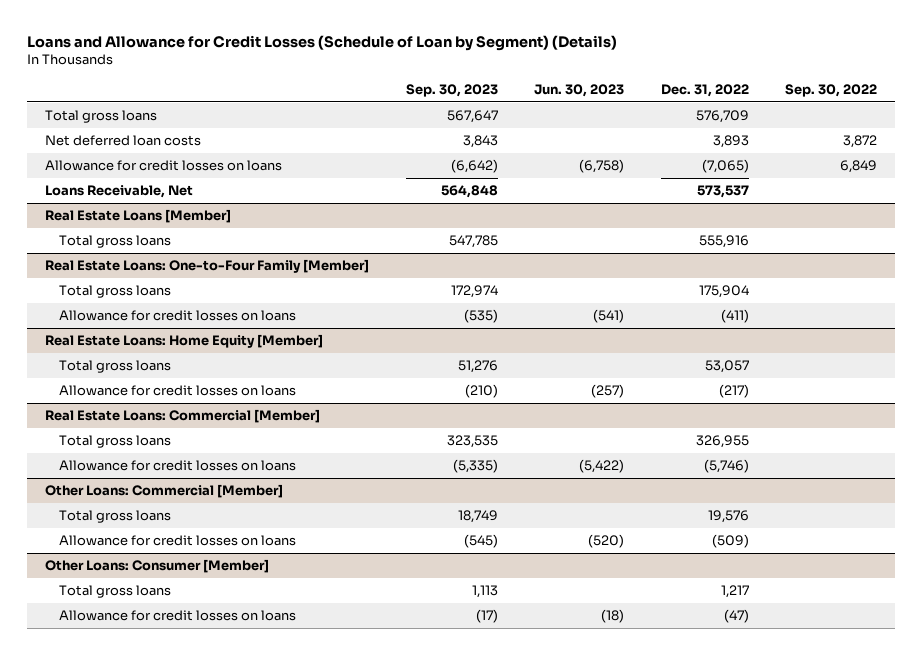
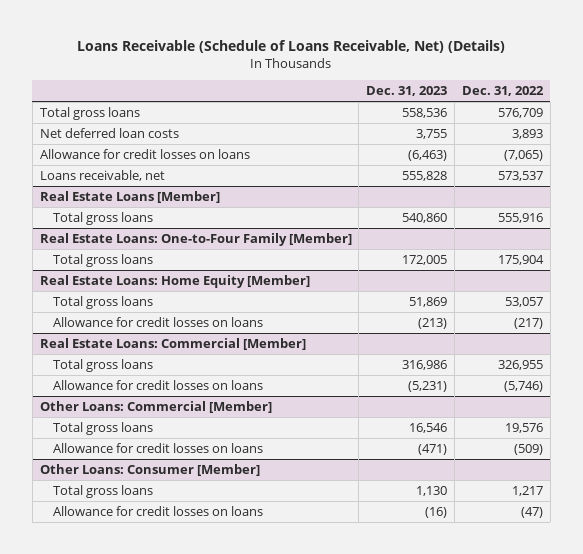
[27,35,618,52] Loans and Allowance for Credit Losses (Schedule of Loan by Segment) (Details) -> [77,40,506,54] Loans Receivable (Schedule of Loans Receivable, Net) (Details)
[405,84,498,98] Sep. 30, 2023 -> none
[534,84,625,98] Jun. 30, 2023 -> none
[784,84,877,98] Sep. 30, 2022 -> none
none -> [366,86,448,97] Dec. 31, 2023
[45,185,194,199] Loans Receivable, Net -> [39,169,165,181] Loans receivable, net
[58,310,296,322] Allowance for credit losses on loans -> none

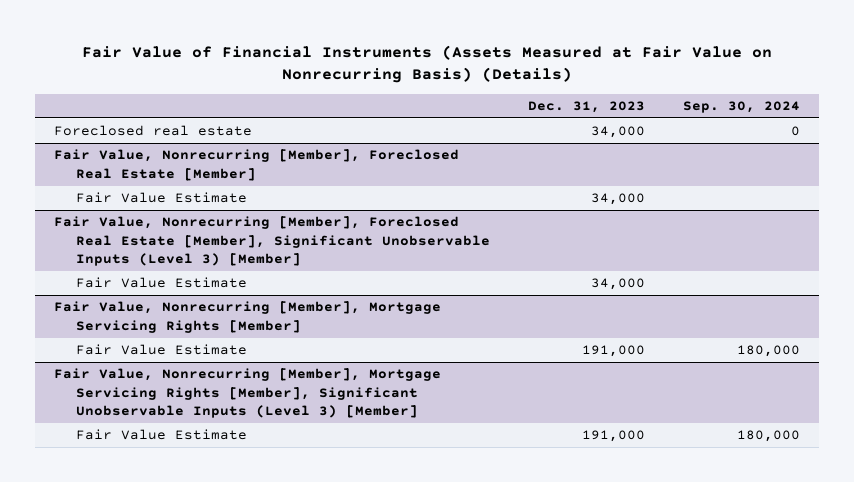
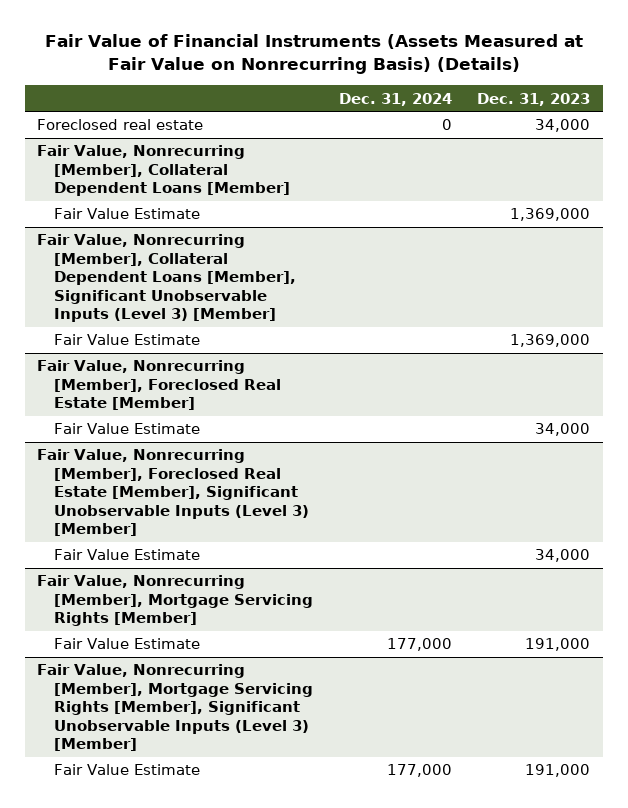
[683,101,801,114] Sep. 30, 2024 -> none
none -> [338,92,452,106] Dec. 31, 2024
none -> [37,145,291,197] Fair Value, Nonrecurring [Member], Collateral Dependent Loans [Member]
none -> [54,208,201,220] Fair Value Estimate
none -> [37,234,297,322] Fair Value, Nonrecurring [Member], Collateral Dependent Loans [Member], Significant Unobservable Inputs (Level 3) [Member]
none -> [54,334,201,346] Fair Value Estimate

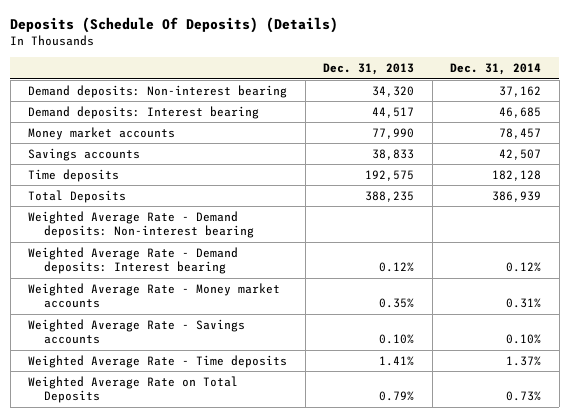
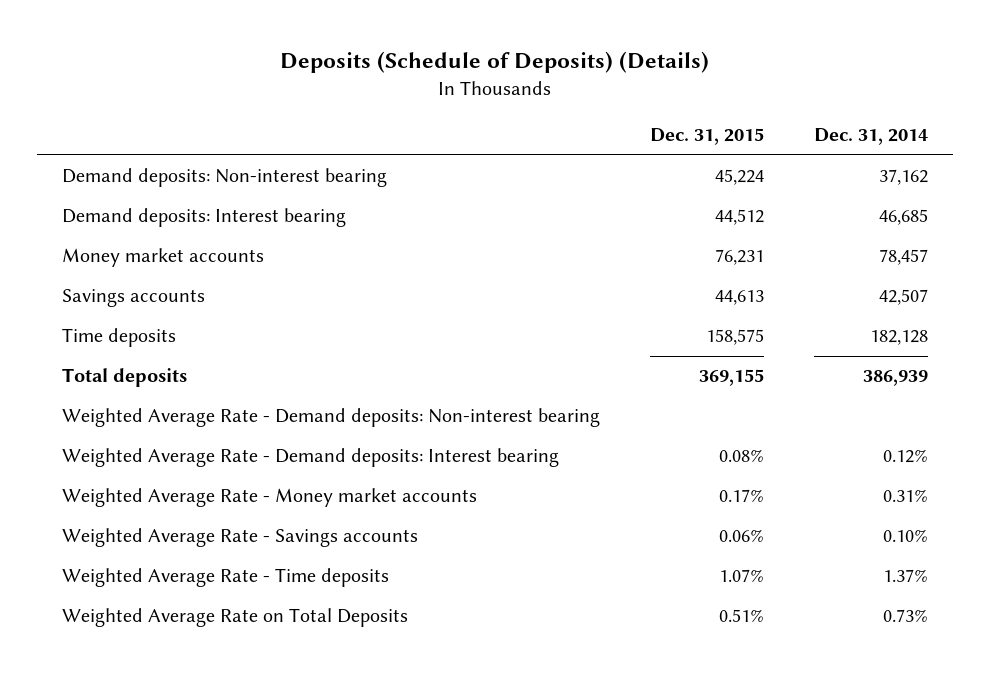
[10,16,339,33] Deposits (Schedule Of Deposits) (Details) -> [280,51,710,74] Deposits (Schedule of Deposits) (Details)
[323,63,415,76] Dec. 31, 2013 -> none
none -> [650,128,765,146] Dec. 31, 2015
[28,189,127,203] Total Deposits -> [62,368,188,388] Total deposits

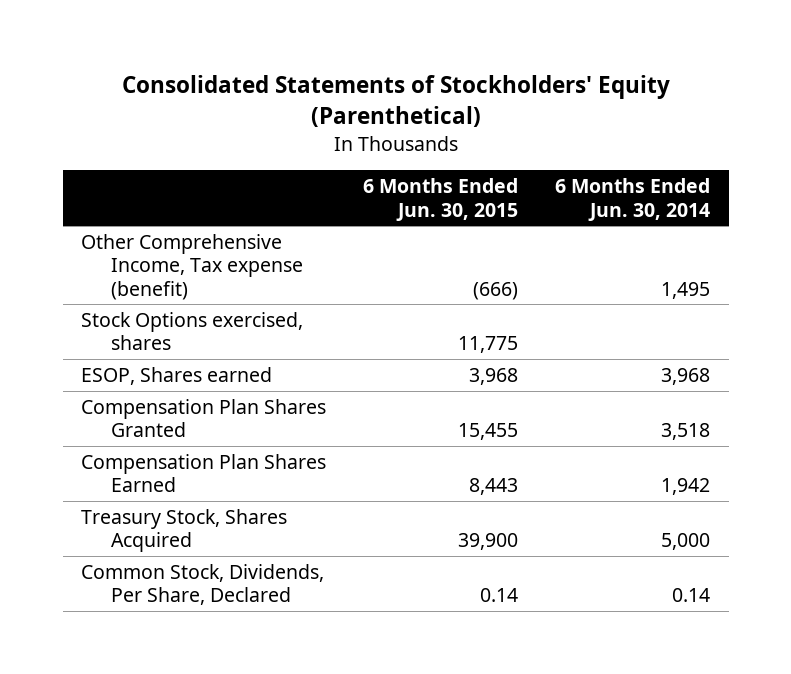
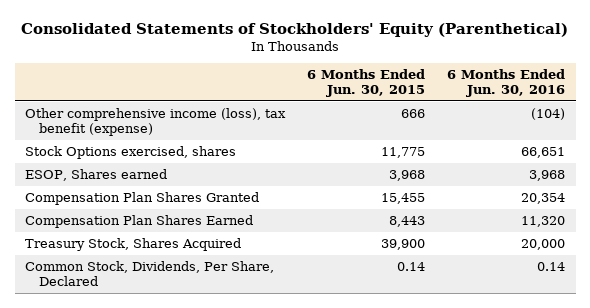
[555,178,711,221] 6 Months Ended Jun. 30, 2014 -> none
none -> [447,68,566,97] 6 Months Ended Jun. 30, 2016
[81,233,303,300] Other Comprehensive Income, Tax expense (benefit) -> [25,107,287,136] Other comprehensive income (loss), tax benefit (expense)
[473,281,519,300] (666) -> [401,108,426,118] 666

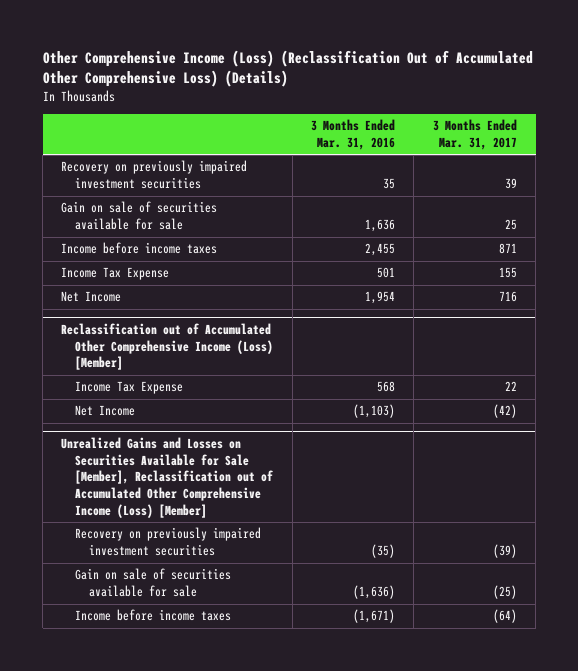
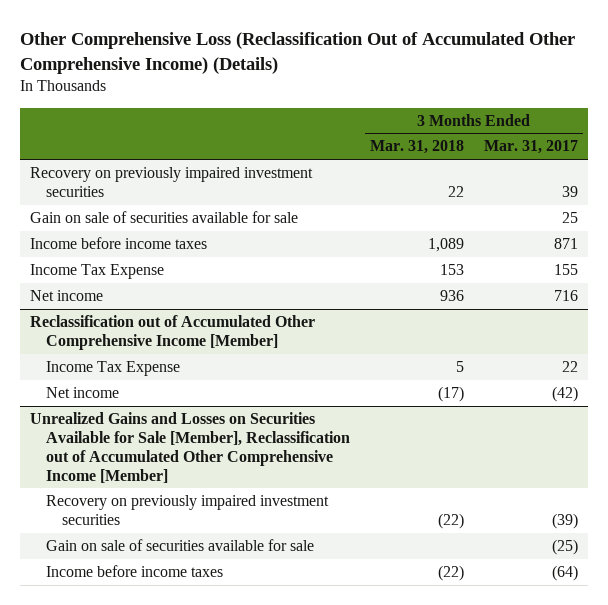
[42,49,533,88] Other Comprehensive Income (Loss) (Reclassification Out of Accumulated Other Comprehensive Loss) (Details) -> [19,31,575,74] Other Comprehensive Loss (Reclassification Out of Accumulated Other Comprehensive Income) (Details)
[311,118,396,150] 3 Months Ended Mar. 31, 2016 -> none
none -> [369,140,464,155] Mar. 31, 2018
[61,291,122,303] Net Income -> [29,290,103,302] Net income
[61,322,274,371] Reclassification out of Accumulated Other Comprehensive Income (Loss) [Member] -> [29,315,315,351] Reclassification out of Accumulated Other Comprehensive Income [Member]
[75,405,136,417] Net Income -> [45,387,119,399] Net income
[61,436,274,519] Unrealized Gains and Losses on Securities Available for Sale [Member], Reclassification out of Accumulated Other Comprehensive Income (Loss) [Member] -> [29,412,350,483] Unrealized Gains and Losses on Securities Available for Sale [Member], Reclassification out of Accumulated Other Comprehensive Income [Member]

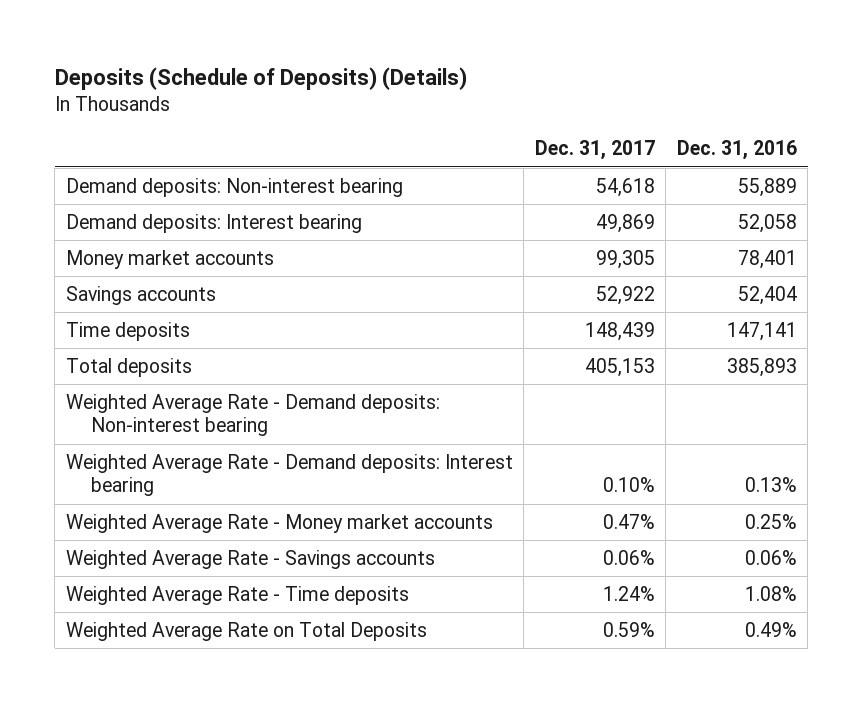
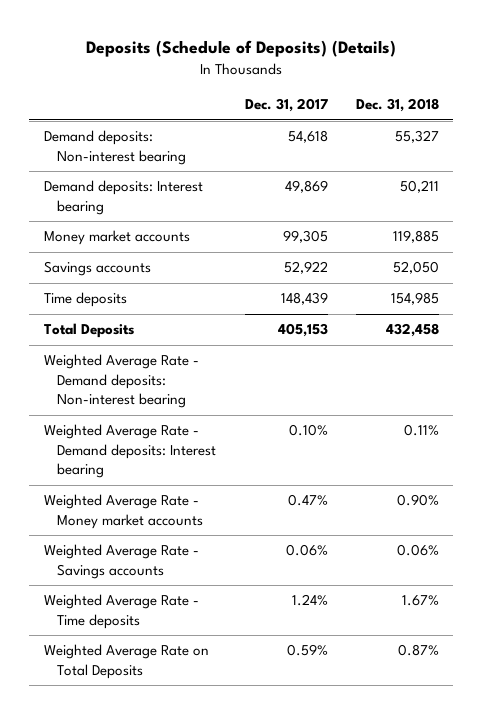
[676,140,797,161] Dec. 31, 2016 -> none
none -> [356,98,440,113] Dec. 31, 2018
[65,358,192,378] Total deposits -> [43,323,134,339] Total Deposits

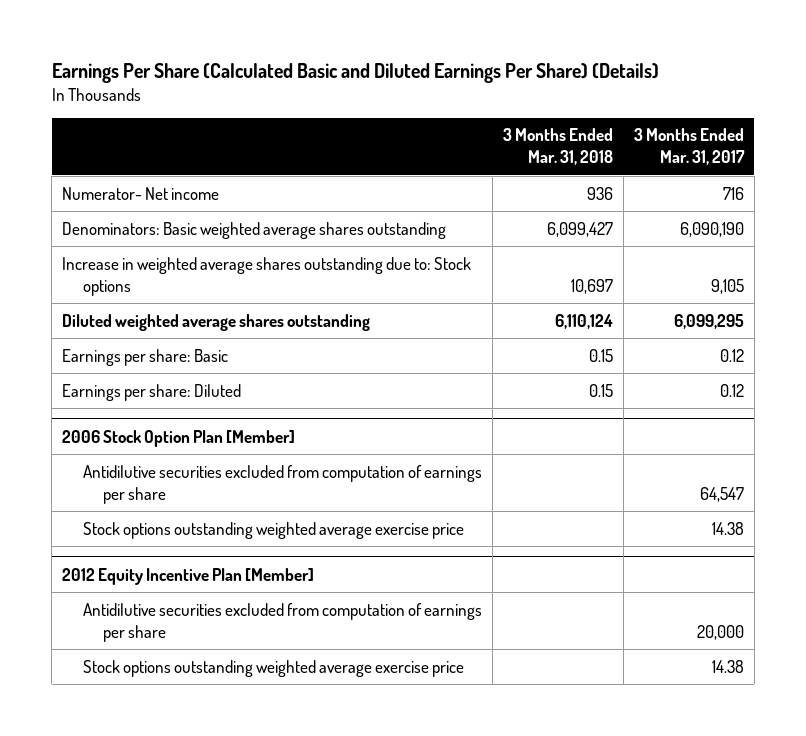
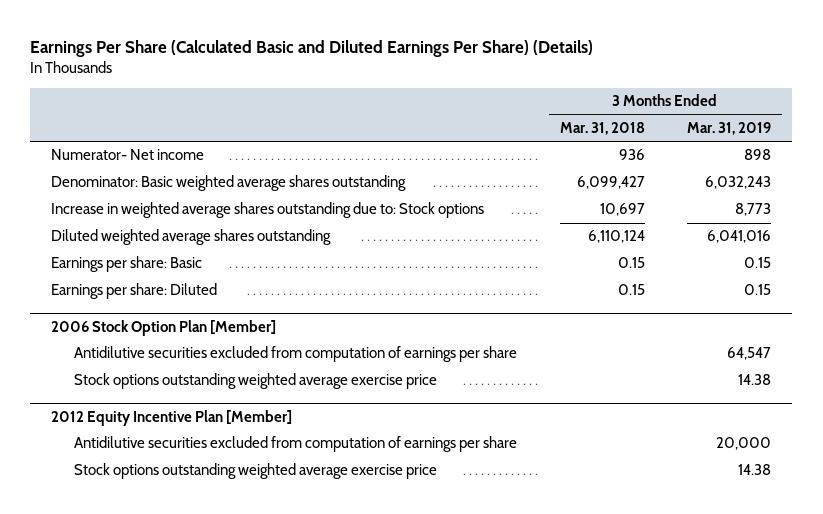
[633,128,745,166] 3 Months Ended Mar. 31, 2017 -> none
none -> [687,121,772,135] Mar. 31, 2019
[62,221,447,239] Denominators: Basic weighted average shares outstanding -> [51,175,407,192] Denominator: Basic weighted average shares outstanding

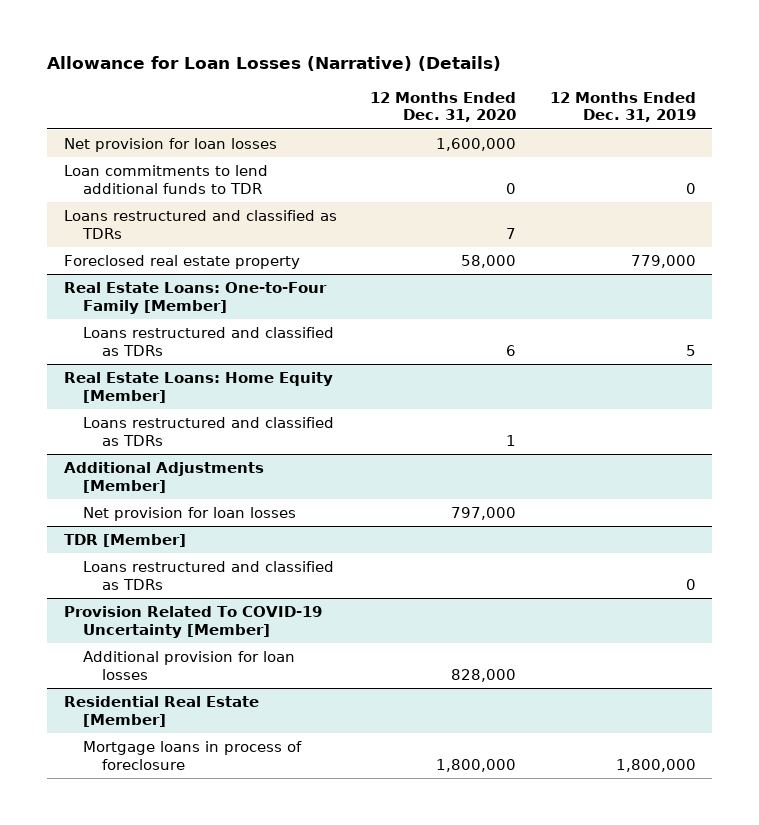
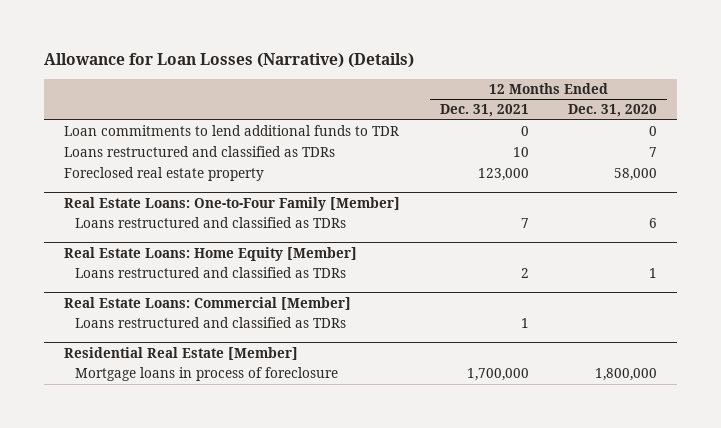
[549,91,696,123] 12 Months Ended Dec. 31, 2019 -> none
none -> [439,104,529,118] Dec. 31, 2021
[63,138,277,153] Net provision for loan losses -> none
[63,462,264,493] Additional Adjustments [Member] -> none
[82,507,296,522] Net provision for loan losses -> none
[63,534,186,548] TDR [Member] -> none
none -> [64,296,352,310] Real Estate Loans: Commercial [Member]
[63,606,322,638] Provision Related To COVID-19 Uncertainty [Member] -> none
[82,651,295,680] Additional provision for loan losses -> none

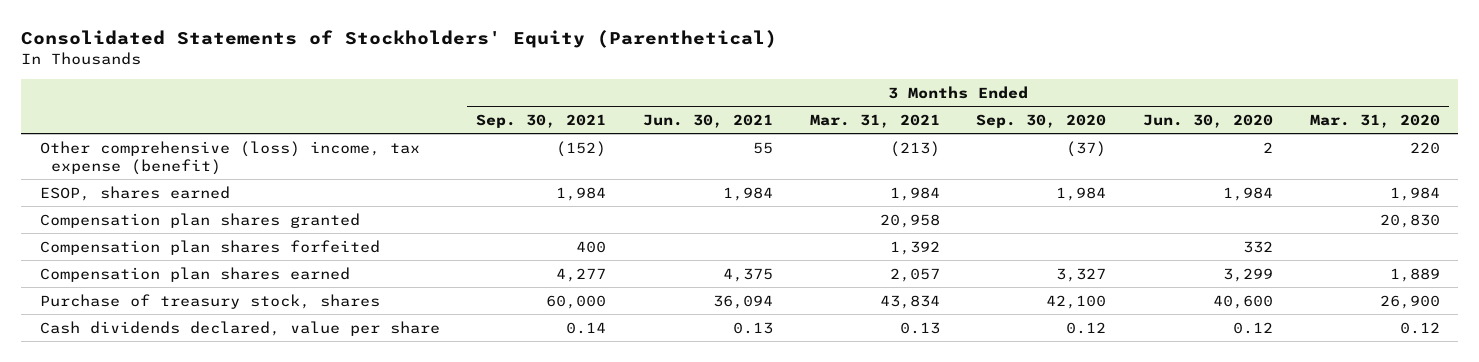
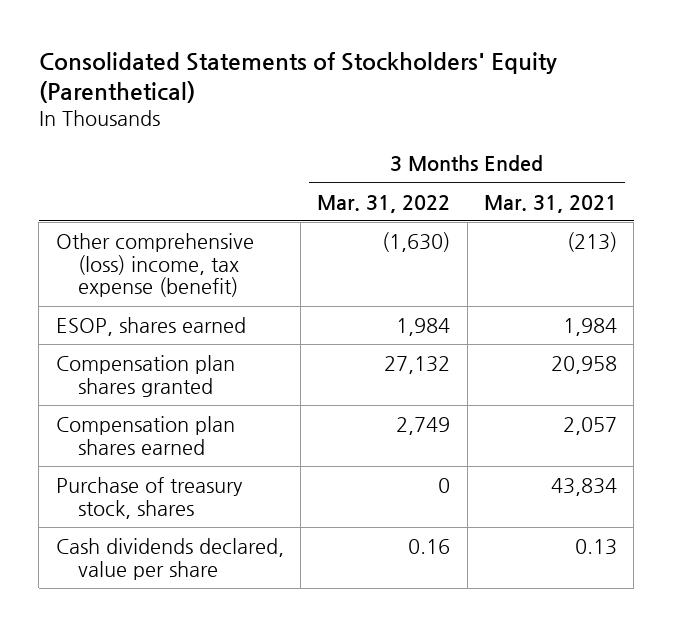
[476,113,607,128] Sep. 30, 2021 -> none
[642,113,773,128] Jun. 30, 2021 -> none
[976,113,1107,128] Sep. 30, 2020 -> none
[1142,113,1273,128] Jun. 30, 2020 -> none
[1309,113,1440,128] Mar. 31, 2020 -> none
none -> [317,194,451,213] Mar. 31, 2022
[39,239,380,255] Compensation plan shares forfeited -> none

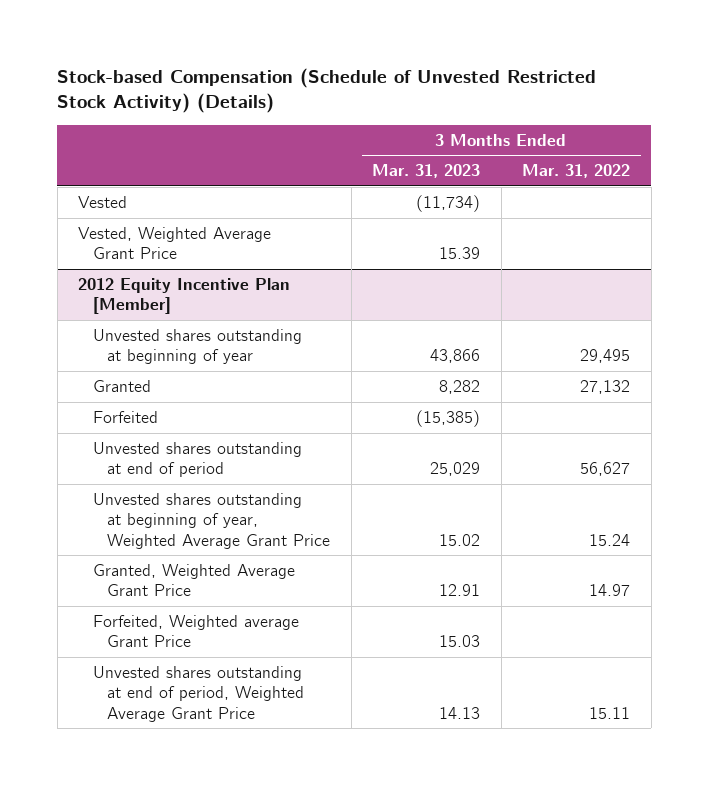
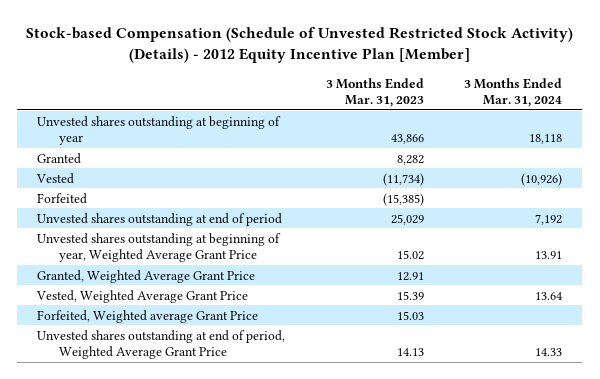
[57,67,597,114] Stock-based Compensation (Schedule of Unvested Restricted Stock Activity) (Details) -> [25,27,573,64] Stock-based Compensation (Schedule of Unvested Restricted Stock Activity) (Details) - 2012 Equity Incentive Plan [Member]
[522,164,631,179] Mar. 31, 2022 -> none
none -> [464,77,563,107] 3 Months Ended Mar. 31, 2024
[78,277,291,315] 2012 Equity Incentive Plan [Member] -> none
[78,195,128,208] Vested -> [36,172,75,184] Vested
[78,226,272,260] Vested, Weighted Average Grant Price -> [36,289,249,303] Vested, Weighted Average Grant Price

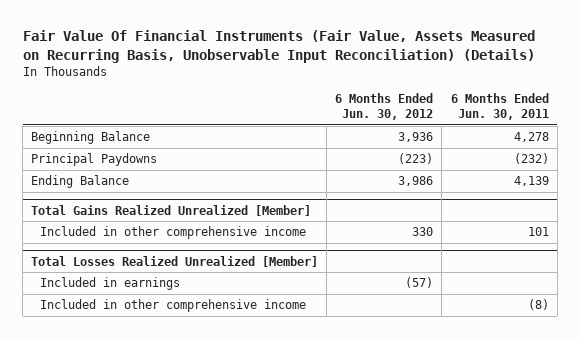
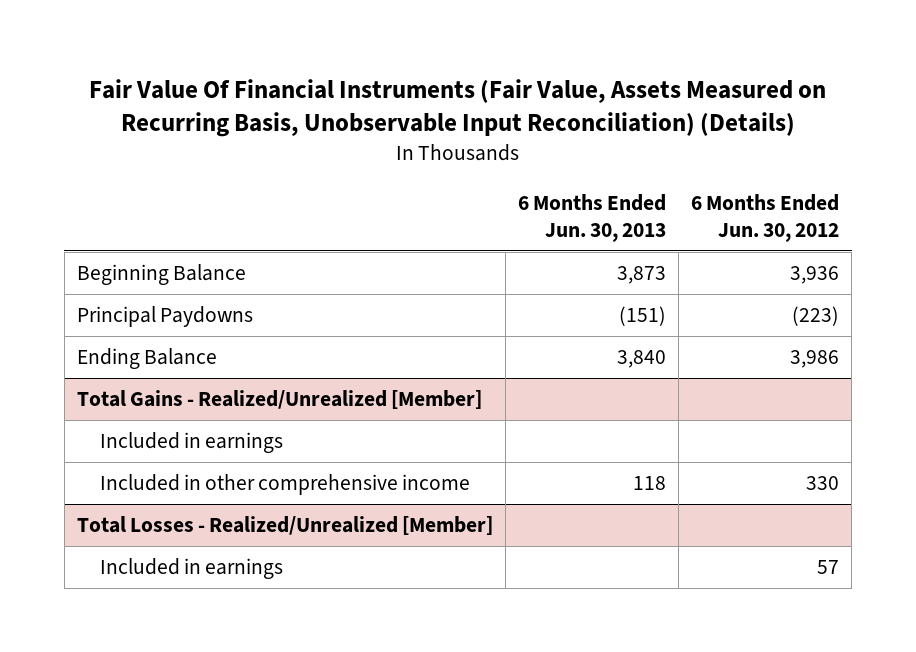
[450,93,549,121] 6 Months Ended Jun. 30, 2011 -> none
none -> [517,194,666,243] 6 Months Ended Jun. 30, 2013
[31,204,312,216] Total Gains Realized Unrealized [Member] -> [76,390,482,410] Total Gains - Realized/Unrealized [Member]
none -> [100,432,284,454] Included in earnings
[40,299,307,313] Included in other comprehensive income -> none
[31,255,319,267] Total Losses Realized Unrealized [Member] -> [76,516,493,536] Total Losses - Realized/Unrealized [Member]
[405,277,434,289] (57) -> [817,560,840,575] 57

